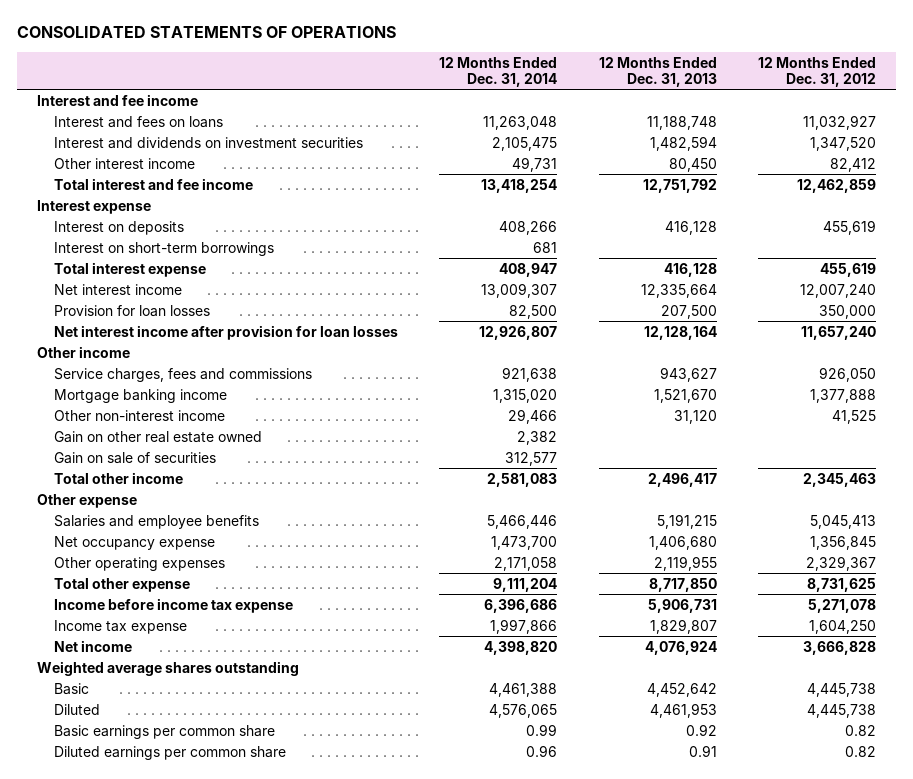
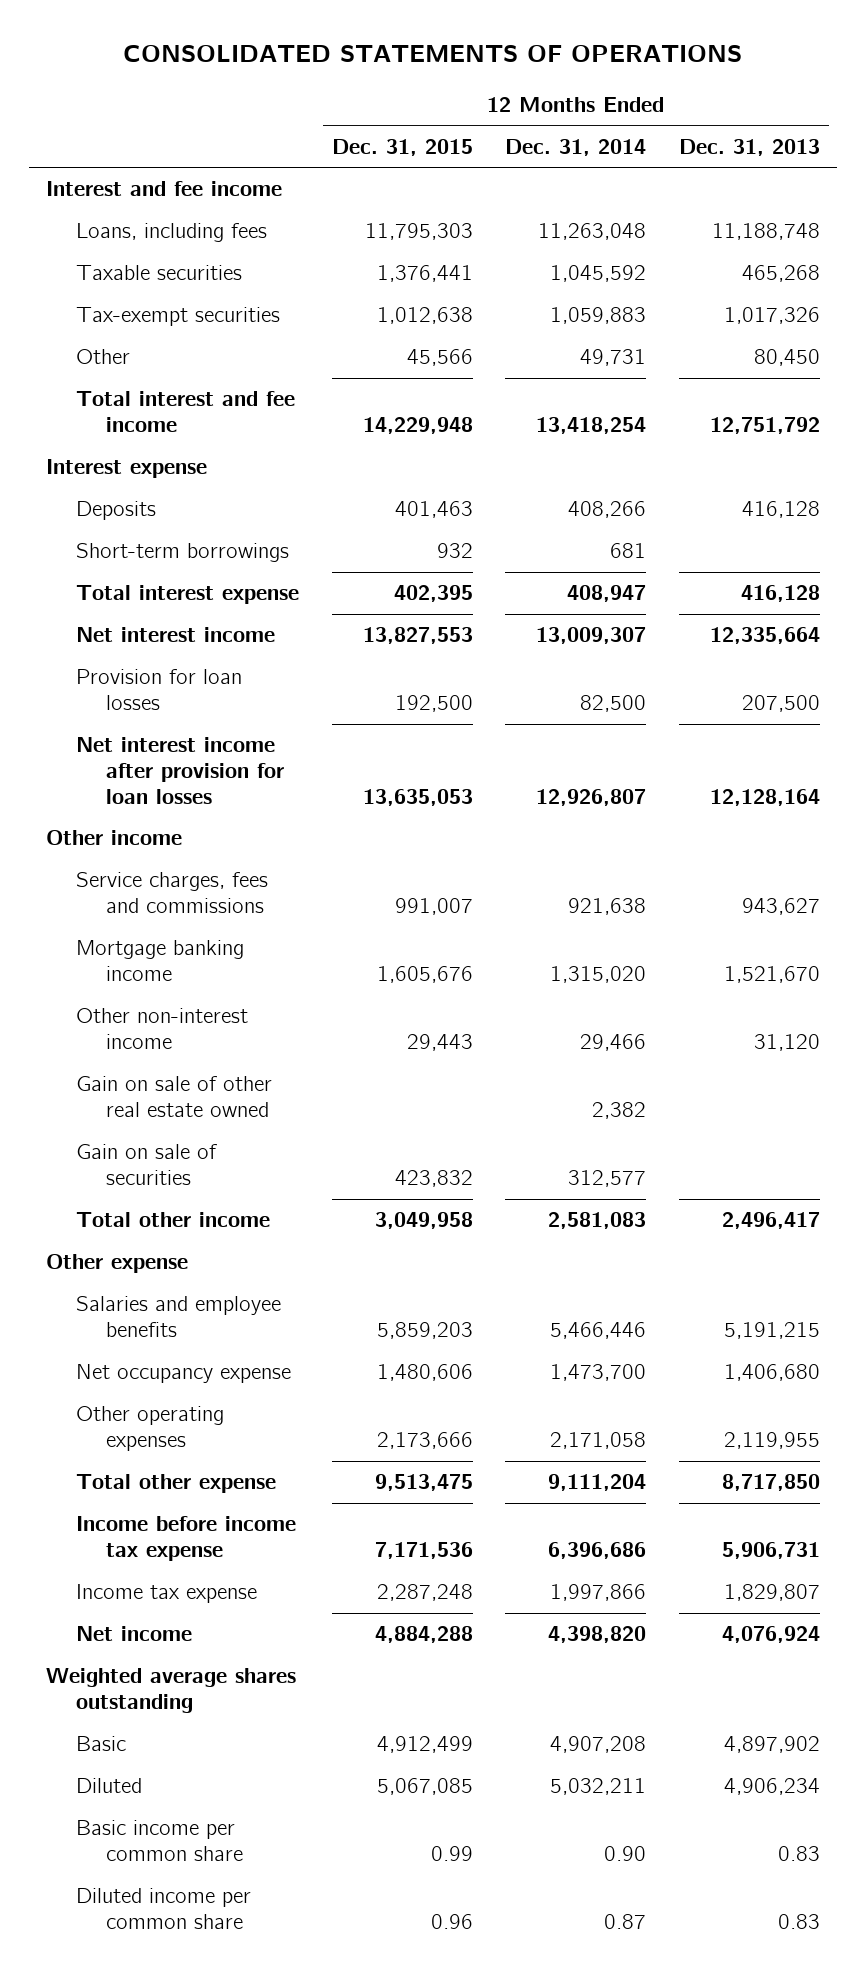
[757,56,876,87] 12 Months Ended Dec. 31, 2012 -> none
none -> [331,138,473,156] Dec. 31, 2015
[54,136,364,149] Interest and dividends on investment securities -> none
[54,115,224,128] Interest and fees on loans -> [75,223,267,243] Loans, including fees
none -> [75,265,242,281] Taxable securities
none -> [75,307,280,327] Tax-exempt securities
[54,157,196,169] Other interest income -> [75,349,130,365] Other
[54,220,185,235] Interest on deposits -> [75,501,156,521] Deposits
[54,241,275,256] Interest on short-term borrowings -> [75,543,289,563] Short-term borrowings
[54,430,263,443] Gain on other real estate owned -> [75,1076,272,1117] Gain on sale of other real estate owned
[489,682,558,697] 4,461,388 -> [550,1736,647,1754] 4,907,208
[646,682,717,697] 4,452,642 -> [724,1736,821,1754] 4,897,902
[489,703,558,718] 4,576,065 -> [550,1778,647,1796] 5,032,211
[649,702,717,718] 4,461,953 -> [724,1778,821,1796] 4,906,234
[54,724,276,739] Basic earnings per common share -> [75,1820,243,1861] Basic income per common share
[526,723,558,736] 0.99 -> [604,1845,647,1861] 0.90
[685,723,717,736] 0.92 -> [778,1845,821,1861] 0.83
[54,745,287,760] Diluted earnings per common share -> [75,1888,251,1929] Diluted income per common share
[526,744,558,757] 0.96 -> [604,1913,647,1929] 0.87
[688,744,717,757] 0.91 -> [778,1913,821,1929] 0.83

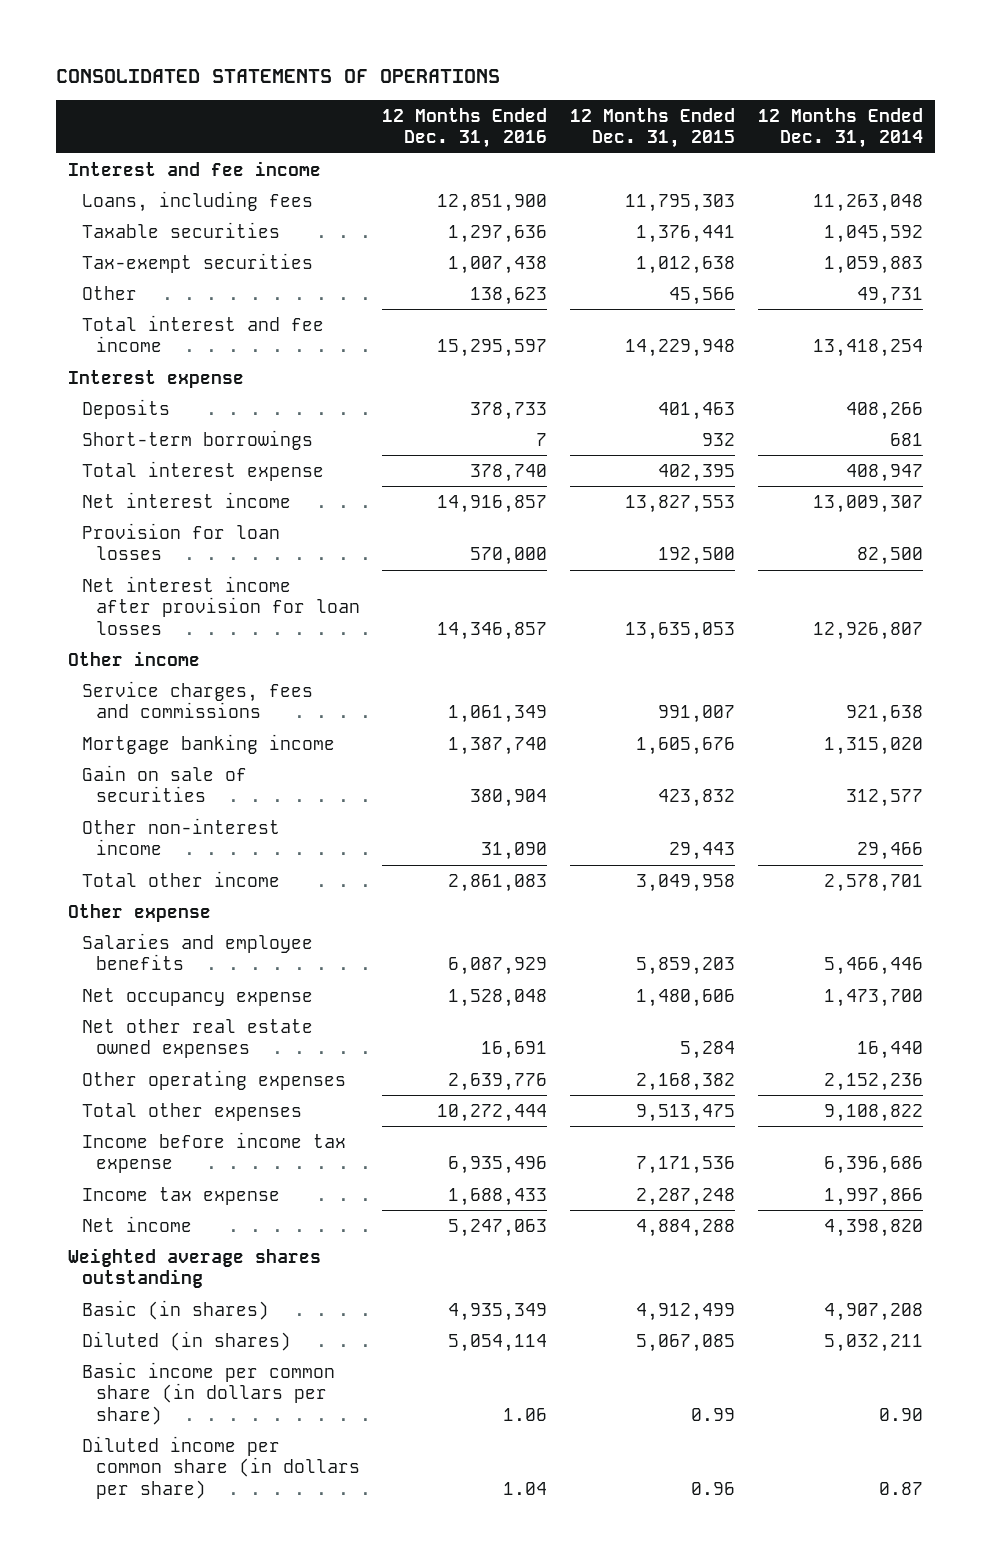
[679,138,821,156] Dec. 31, 2013 -> none
none -> [382,107,548,149] 12 Months Ended Dec. 31, 2016
[75,1076,272,1117] Gain on sale of other real estate owned -> none
[75,1008,248,1049] Other non-interest income -> [81,817,280,856] Other non-interest income
[548,1212,647,1230] 2,581,083 -> [824,873,924,892] 2,578,701
none -> [81,1018,313,1059] Net other real estate owned expenses
[376,1431,473,1449] 2,173,666 -> [636,1072,736,1091] 2,168,382
[550,1431,647,1449] 2,171,058 -> [824,1072,924,1091] 2,152,236
[75,1474,276,1494] Total other expense -> [81,1102,302,1121] Total other expenses
[548,1474,647,1492] 9,111,204 -> [824,1103,924,1122] 9,108,822
[75,1736,126,1752] Basic -> [81,1299,269,1320] Basic (in shares)
[75,1778,142,1794] Diluted -> [81,1330,291,1351] Diluted (in shares)
[75,1820,243,1861] Basic income per common share -> [81,1361,335,1425] Basic income per common share (in dollars per share)
[75,1888,251,1929] Diluted income per common share -> [81,1435,360,1499] Diluted income per common share (in dollars per share)

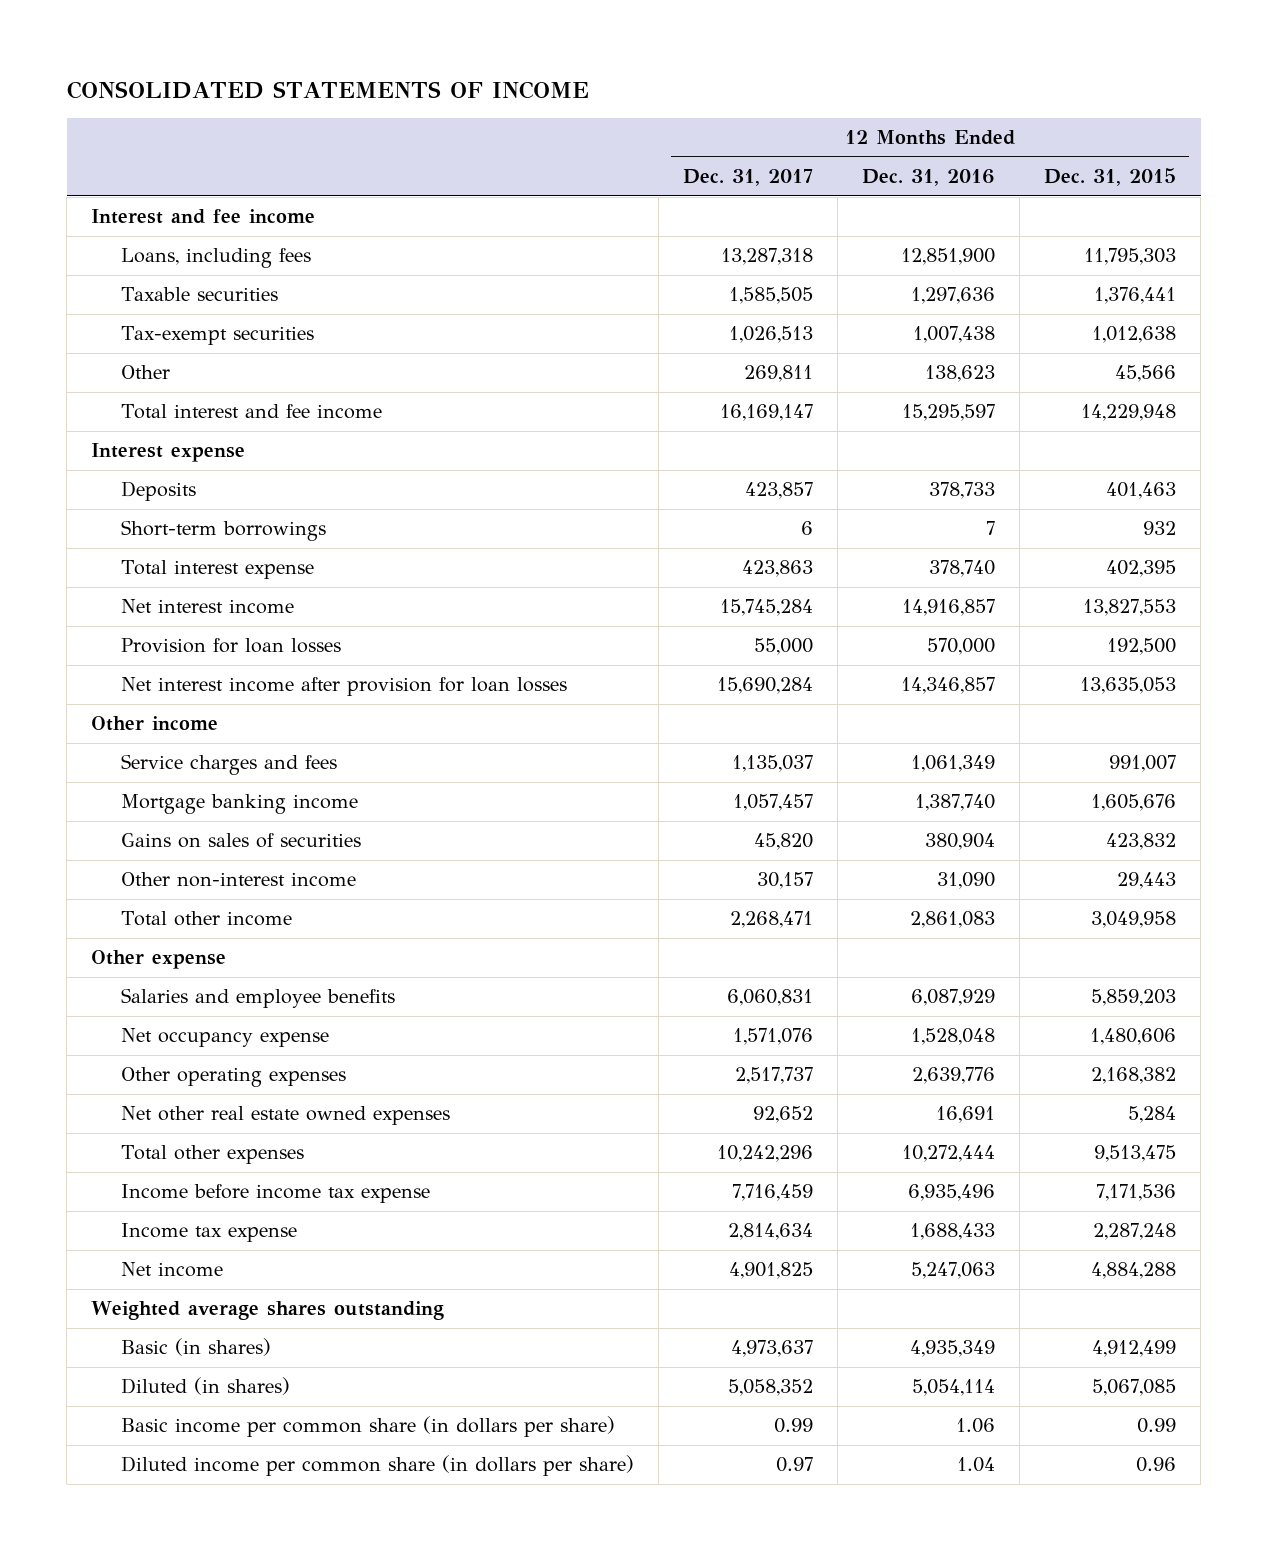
[56,69,501,84] CONSOLIDATED STATEMENTS OF OPERATIONS -> [66,80,589,99] CONSOLIDATED STATEMENTS OF INCOME
[758,107,924,149] 12 Months Ended Dec. 31, 2014 -> none
none -> [683,169,814,187] Dec. 31, 2017
[81,680,313,719] Service charges, fees and commissions -> [121,754,338,776] Service charges and fees
[81,764,247,803] Gain on sale of securities -> [121,833,362,849] Gains on sales of securities
[81,1018,313,1059] Net other real estate owned expenses -> [121,1106,451,1126] Net other real estate owned expenses

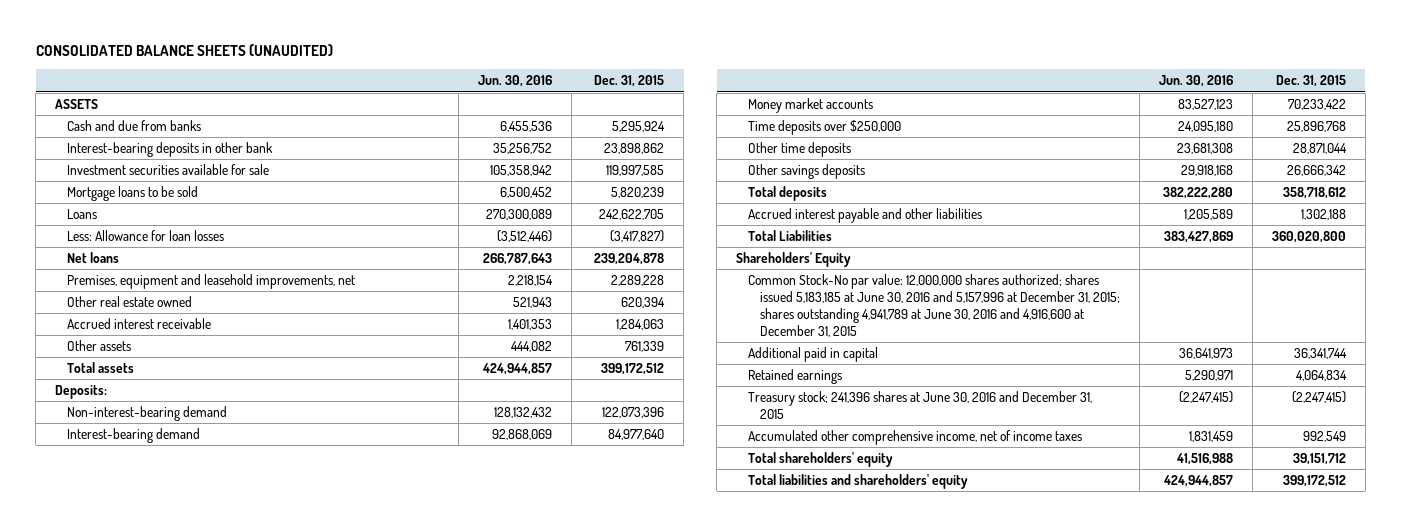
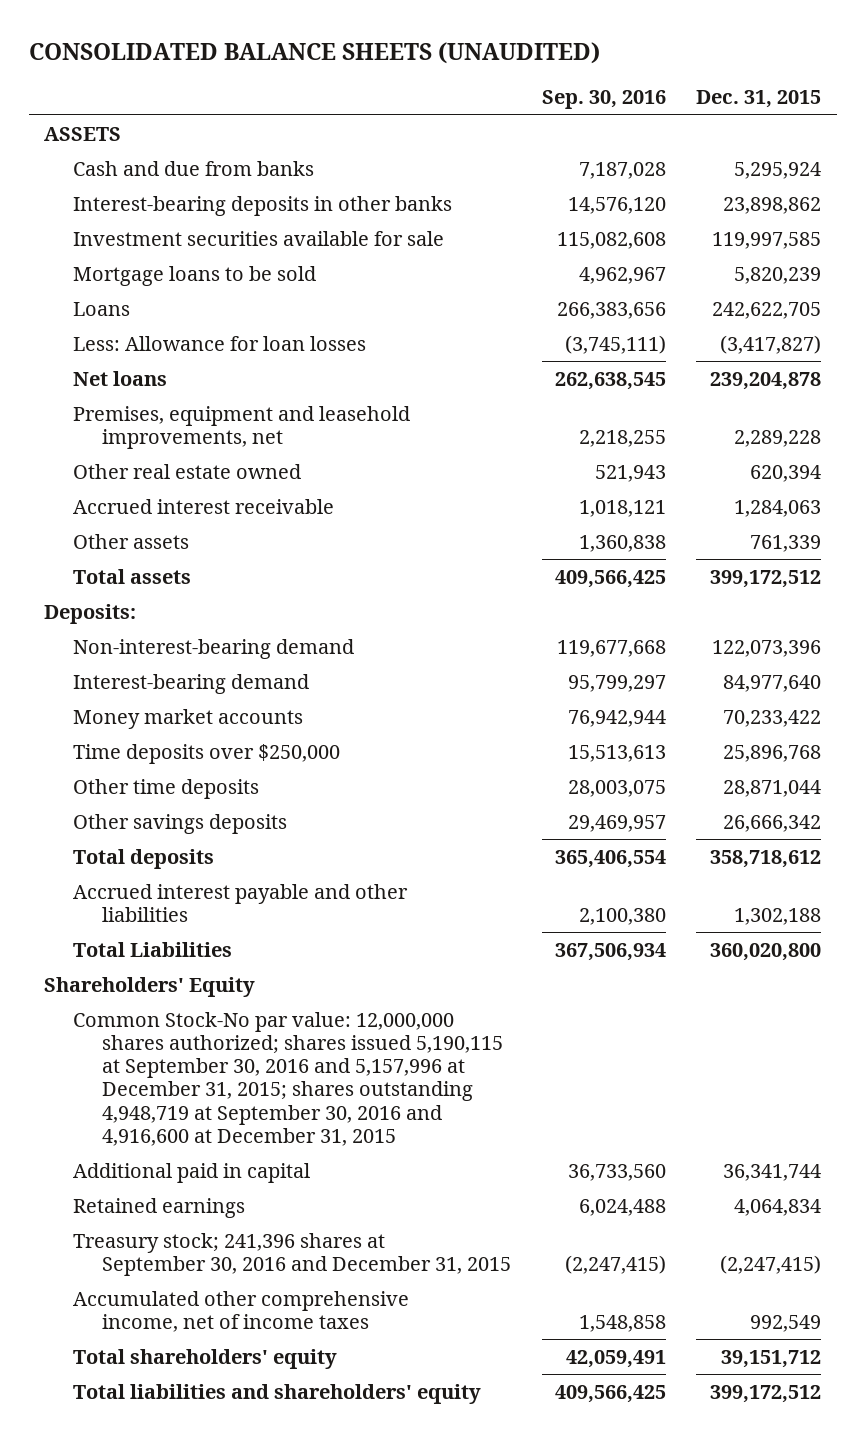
[477,75,552,88] Jun. 30, 2016 -> none
none -> [541,90,666,110] Sep. 30, 2016
[66,142,273,158] Interest-bearing deposits in other bank -> [73,195,453,216] Interest-bearing deposits in other banks
[748,274,1121,337] Common Stock-No par value: 12,000,000 shares authorized; shares issued 5,183,185 at June 30, 2016 and 5,157,996 at December 31, 2015; shares outstanding 4,941,789 at June 30, 2016 and 4,916,600 at December 31, 2015 -> [73,1011,504,1146] Common Stock-No par value: 12,000,000 shares authorized; shares issued 5,190,115 at September 30, 2016 and 5,157,996 at December 31, 2015; shares outstanding 4,948,719 at September 30, 2016 and 4,916,600 at December 31, 2015
[748,391,1093,419] Treasury stock; 241,396 shares at June 30, 2016 and December 31, 2015 -> [73,1232,512,1276] Treasury stock; 241,396 shares at September 30, 2016 and December 31, 2015

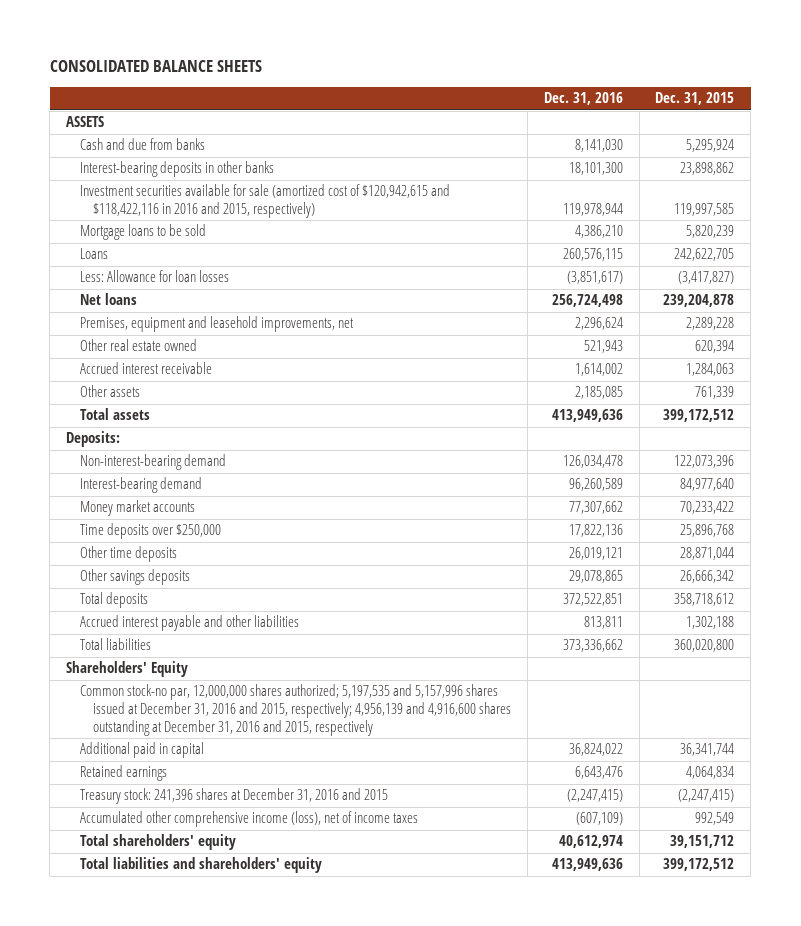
[28,41,600,64] CONSOLIDATED BALANCE SHEETS (UNAUDITED) -> [49,60,262,73] CONSOLIDATED BALANCE SHEETS
[541,90,666,110] Sep. 30, 2016 -> none
none -> [543,92,623,106] Dec. 31, 2016
[73,230,445,246] Investment securities available for sale -> [79,184,450,219] Investment securities available for sale (amortized cost of $120,942,615 and $118,422,116 in 2016 and 2015, respectively)
[73,941,233,957] Total Liabilities -> [79,638,151,651] Total liabilities
[73,1011,504,1146] Common Stock-No par value: 12,000,000 shares authorized; shares issued 5,190,115 at September 30, 2016 and 5,157,996 at December 31, 2015; shares outstanding 4,948,719 at September 30, 2016 and 4,916,600 at December 31, 2015 -> [79,684,512,736] Common stock-no par, 12,000,000 shares authorized; 5,197,535 and 5,157,996 shares issued at December 31, 2016 and 2015, respectively; 4,956,139 and 4,916,600 shares outstanding at December 31, 2016 and 2015, respectively
[73,1232,512,1276] Treasury stock; 241,396 shares at September 30, 2016 and December 31, 2015 -> [79,788,388,805] Treasury stock: 241,396 shares at December 31, 2016 and 2015
[73,1290,410,1332] Accumulated other comprehensive income, net of income taxes -> [79,811,418,828] Accumulated other comprehensive income (loss), net of income taxes

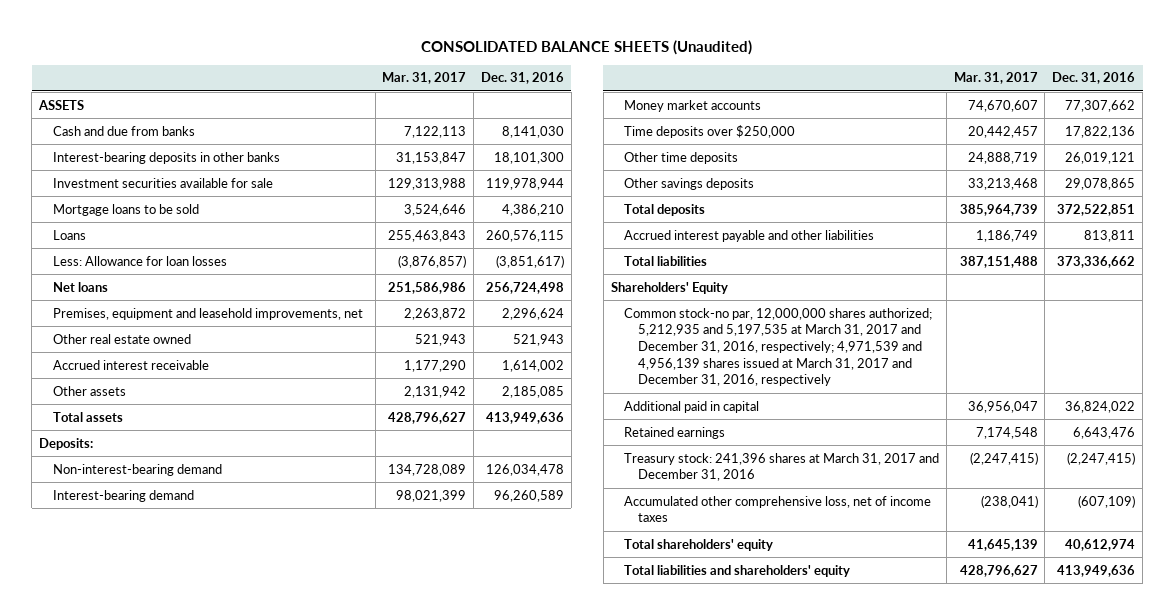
[49,60,262,73] CONSOLIDATED BALANCE SHEETS -> [421,39,753,55] CONSOLIDATED BALANCE SHEETS (Unaudited)
[655,92,735,106] Dec. 31, 2015 -> none
none -> [382,72,467,85] Mar. 31, 2017
[79,184,450,219] Investment securities available for sale (amortized cost of $120,942,615 and $118,422,116 in 2016 and 2015, respectively) -> [52,177,273,188] Investment securities available for sale
[79,684,512,736] Common stock-no par, 12,000,000 shares authorized; 5,197,535 and 5,157,996 shares issued at December 31, 2016 and 2015, respectively; 4,956,139 and 4,916,600 shares outstanding at December 31, 2016 and 2015, respectively -> [624,307,933,387] Common stock-no par, 12,000,000 shares authorized; 5,212,935 and 5,197,535 at March 31, 2017 and December 31, 2016, respectively; 4,971,539 and 4,956,139 shares issued at March 31, 2017 and December 31, 2016, respectively
[79,788,388,805] Treasury stock: 241,396 shares at December 31, 2016 and 2015 -> [624,452,940,482] Treasury stock: 241,396 shares at March 31, 2017 and December 31, 2016
[79,811,418,828] Accumulated other comprehensive income (loss), net of income taxes -> [624,495,932,523] Accumulated other comprehensive loss, net of income taxes

